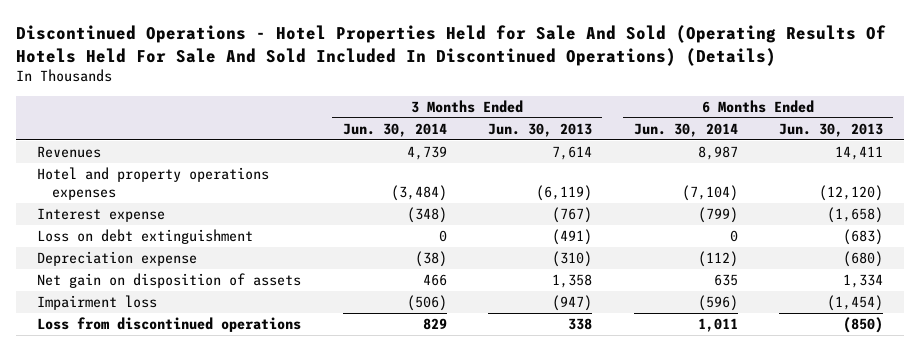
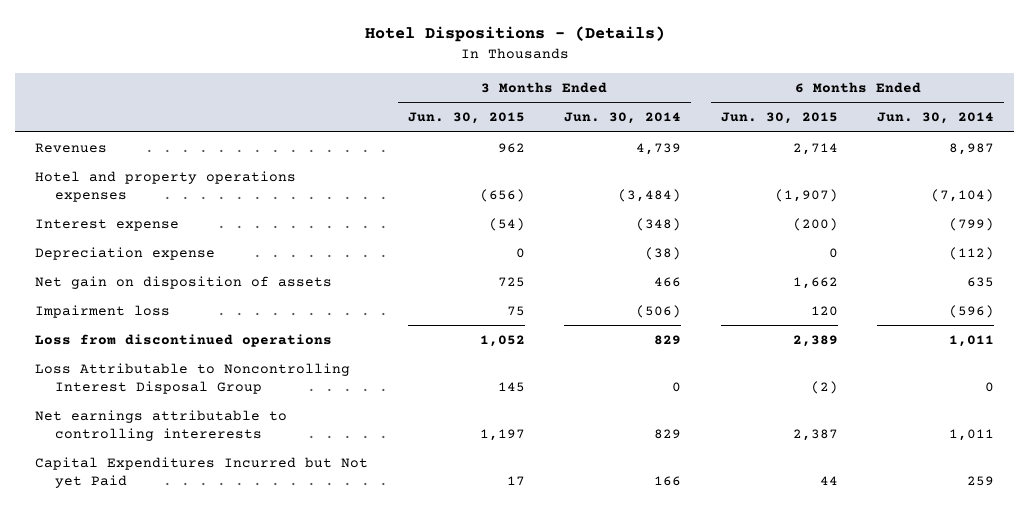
[16,25,887,66] Discontinued Operations - Hotel Properties Held for Sale And Sold (Operating Results Of Hotels Held For Sale And Sold Included In Discontinued Operations) (Details) -> [364,26,665,43] Hotel Dispositions - (Details)
[488,122,593,137] Jun. 30, 2013 -> none
[778,122,883,137] Jun. 30, 2013 -> none
none -> [407,112,525,125] Jun. 30, 2015
none -> [720,112,838,125] Jun. 30, 2015
[37,229,254,245] Loss on debt extinguishment -> none
none -> [35,363,351,394] Loss Attributable to Noncontrolling Interest Disposal Group
none -> [35,410,288,441] Net earnings attributable to controlling intererests
none -> [35,457,369,488] Capital Expenditures Incurred but Not yet Paid

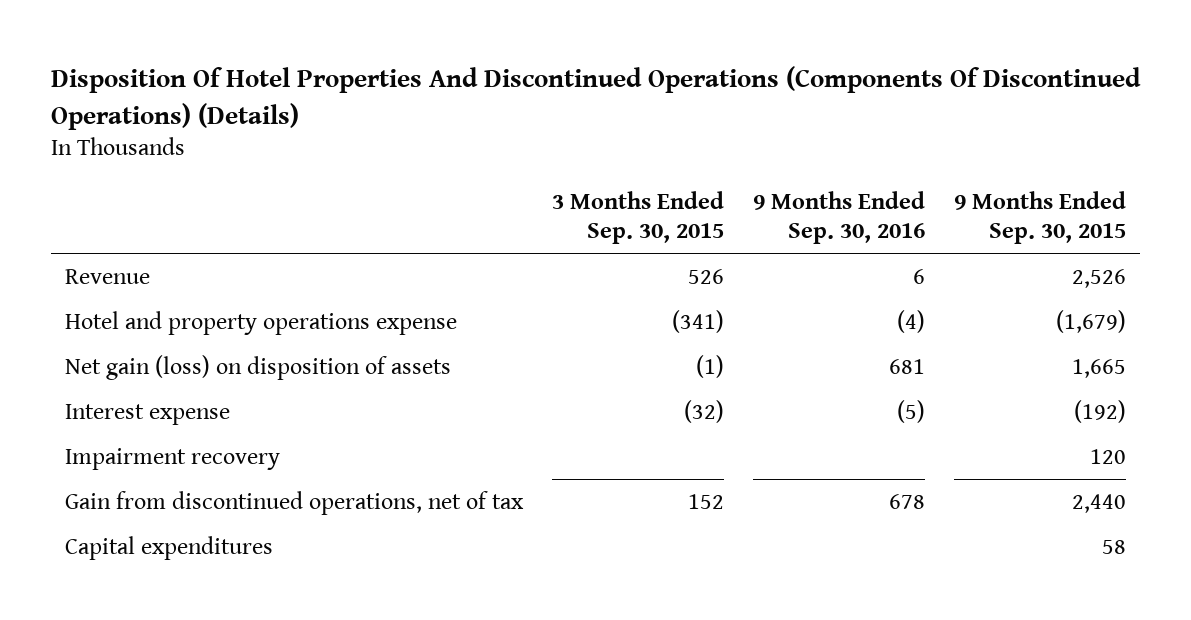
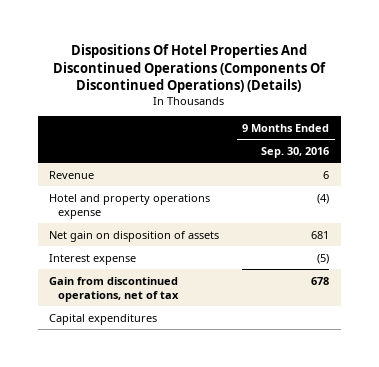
[50,66,1141,130] Disposition Of Hotel Properties And Discontinued Operations (Components Of Discontinued Operations) (Details) -> [53,44,327,93] Dispositions Of Hotel Properties And Discontinued Operations (Components Of Discontinued Operations) (Details)
[551,190,724,245] 3 Months Ended Sep. 30, 2015 -> none
[953,190,1126,245] 9 Months Ended Sep. 30, 2015 -> none
[65,354,452,380] Net gain (loss) on disposition of assets -> [49,230,220,242] Net gain on disposition of assets
[65,447,281,470] Impairment recovery -> none

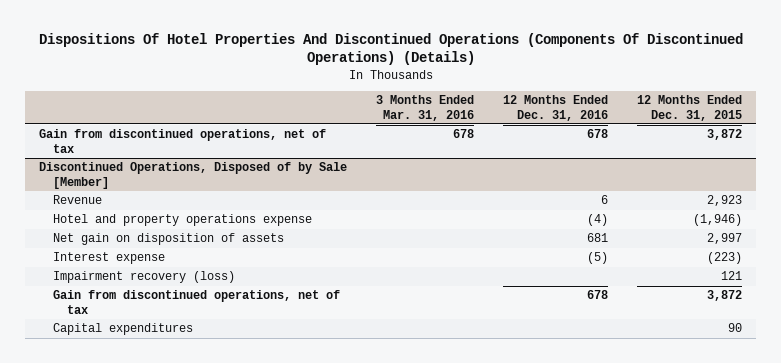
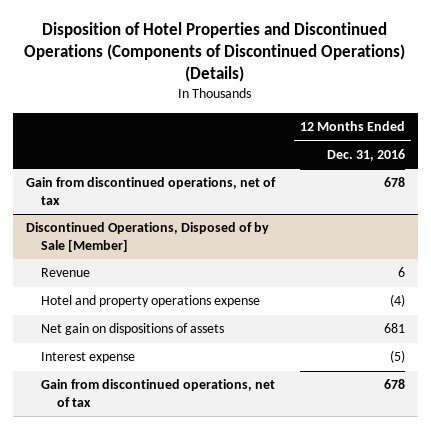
[38,32,743,66] Dispositions Of Hotel Properties And Discontinued Operations (Components Of Discontinued Operations) (Details) -> [24,22,406,83] Disposition of Hotel Properties and Discontinued Operations (Components of Discontinued Operations) (Details)
[376,95,475,121] 3 Months Ended Mar. 31, 2016 -> none
[636,95,742,121] 12 Months Ended Dec. 31, 2015 -> none
[52,233,284,246] Net gain on disposition of assets -> [41,323,225,336] Net gain on dispositions of assets
[52,271,235,284] Impairment recovery (loss) -> none
[52,323,193,336] Capital expenditures -> none

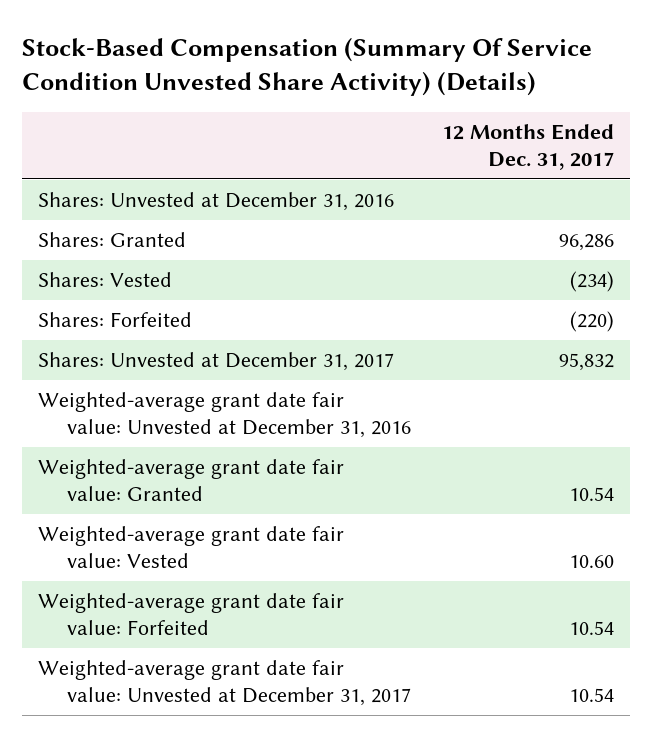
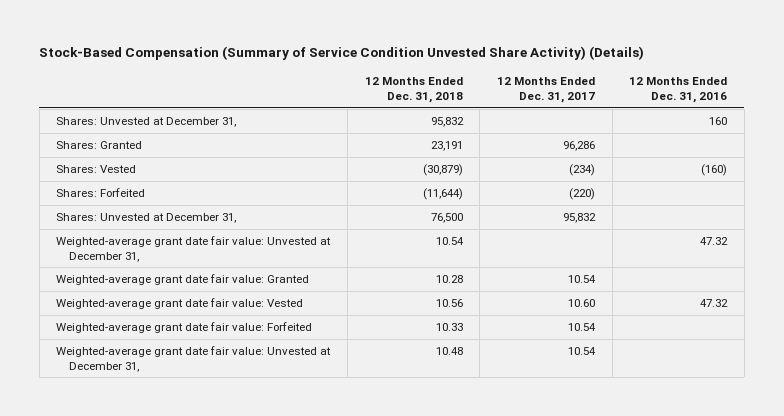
[21,37,592,97] Stock-Based Compensation (Summary Of Service Condition Unvested Share Activity) (Details) -> [39,46,645,61] Stock-Based Compensation (Summary of Service Condition Unvested Share Activity) (Details)
none -> [364,77,463,103] 12 Months Ended Dec. 31, 2018
none -> [629,77,728,103] 12 Months Ended Dec. 31, 2016
[37,191,394,211] Shares: Unvested at December 31, 2016 -> [56,116,237,127] Shares: Unvested at December 31,
[37,351,394,371] Shares: Unvested at December 31, 2017 -> [56,212,237,223] Shares: Unvested at December 31,
[37,391,411,438] Weighted-average grant date fair value: Unvested at December 31, 2016 -> [56,235,332,262] Weighted-average grant date fair value: Unvested at December 31,
[37,659,411,706] Weighted-average grant date fair value: Unvested at December 31, 2017 -> [56,345,332,372] Weighted-average grant date fair value: Unvested at December 31,

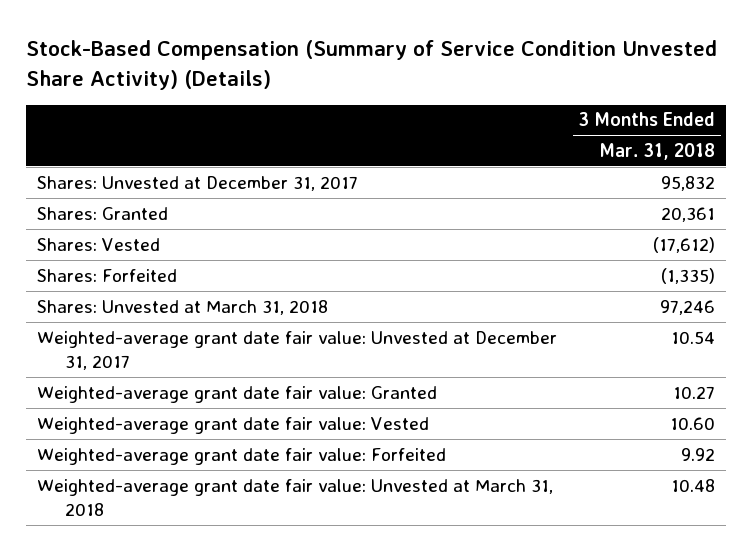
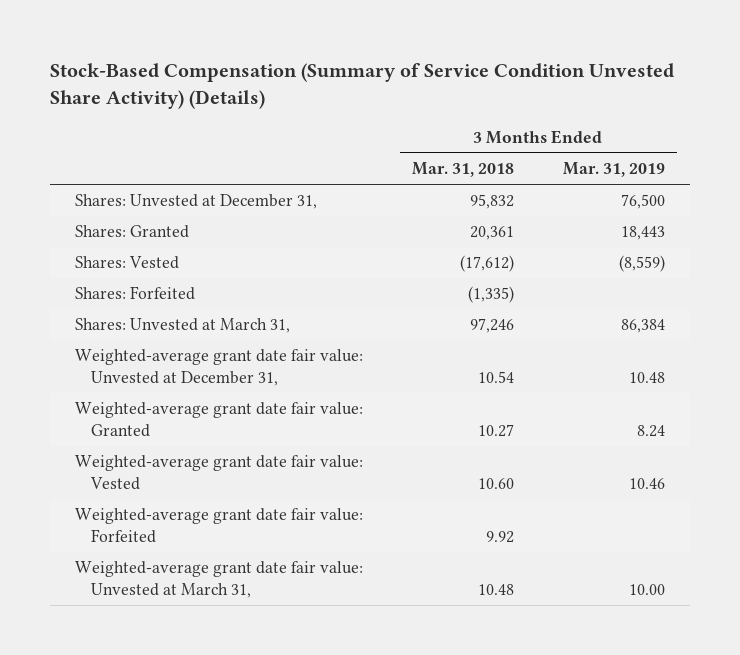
none -> [563,162,666,178] Mar. 31, 2019
[37,175,359,191] Shares: Unvested at December 31, 2017 -> [74,194,317,210] Shares: Unvested at December 31,
[37,299,329,315] Shares: Unvested at March 31, 2018 -> [74,318,290,334] Shares: Unvested at March 31,
[37,330,558,370] Weighted-average grant date fair value: Unvested at December 31, 2017 -> [74,349,363,386] Weighted-average grant date fair value: Unvested at December 31,
[37,478,554,516] Weighted-average grant date fair value: Unvested at March 31, 2018 -> [74,561,363,598] Weighted-average grant date fair value: Unvested at March 31,

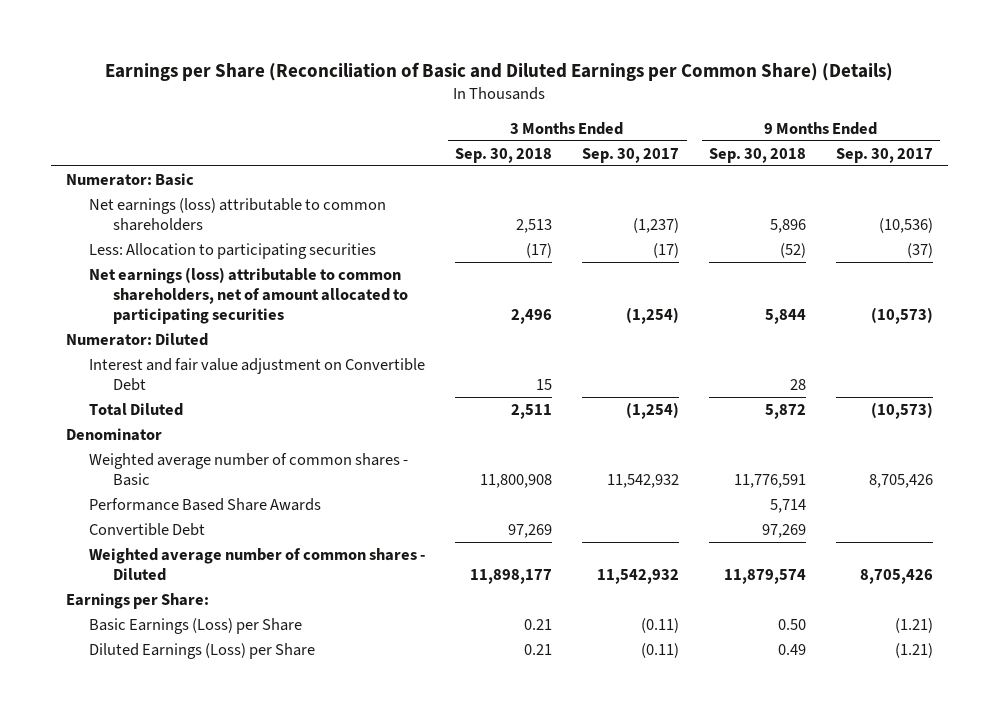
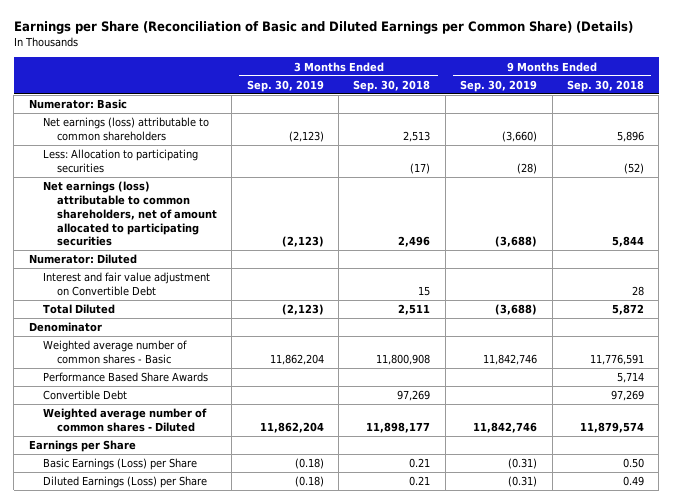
[582,147,680,163] Sep. 30, 2017 -> none
[835,147,933,163] Sep. 30, 2017 -> none
none -> [246,79,324,92] Sep. 30, 2019
none -> [460,79,538,92] Sep. 30, 2019
[66,592,210,609] Earnings per Share: -> [28,440,136,453] Earnings per Share

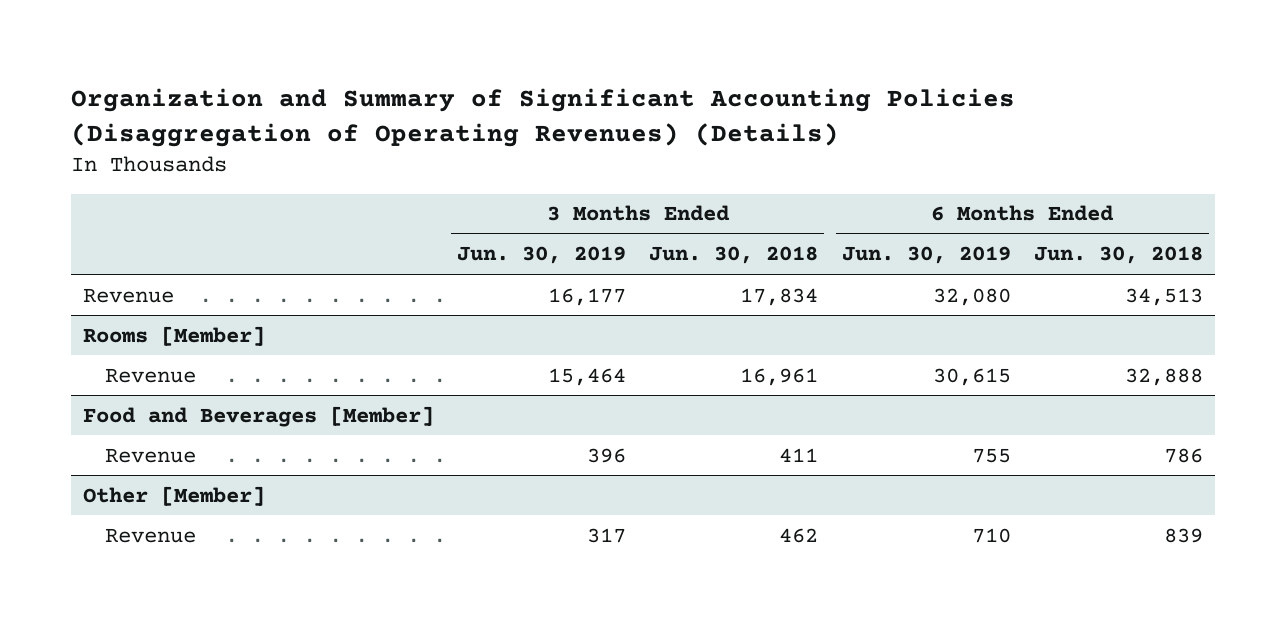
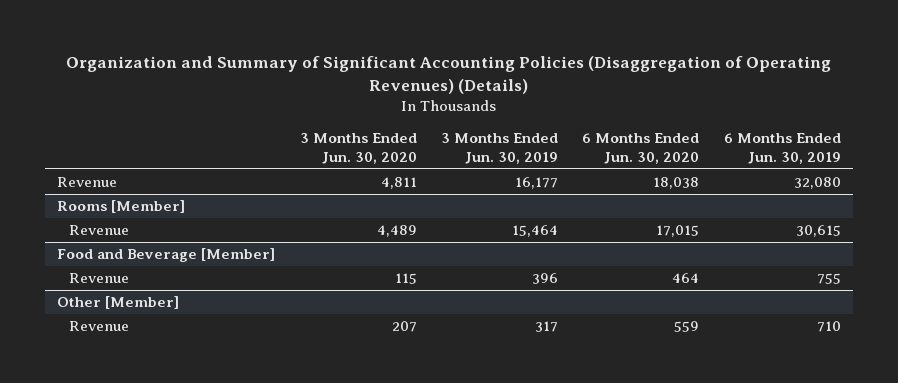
[649,246,819,265] Jun. 30, 2018 -> none
[1033,246,1203,265] Jun. 30, 2018 -> none
none -> [299,132,417,164] 3 Months Ended Jun. 30, 2020
none -> [582,132,700,164] 6 Months Ended Jun. 30, 2020
[82,405,434,427] Food and Beverages [Member] -> [57,248,276,263] Food and Beverage [Member]

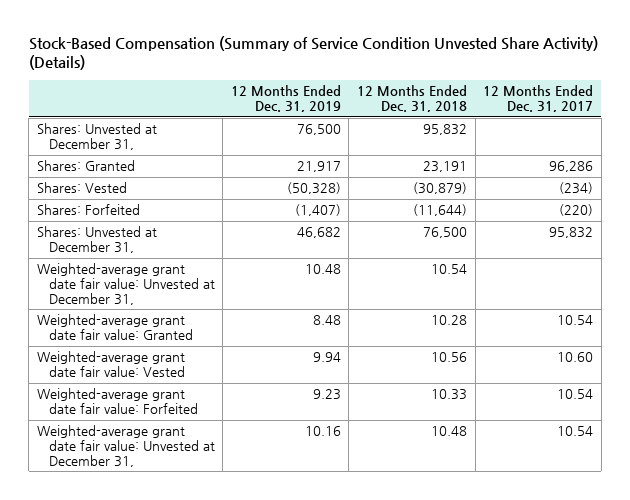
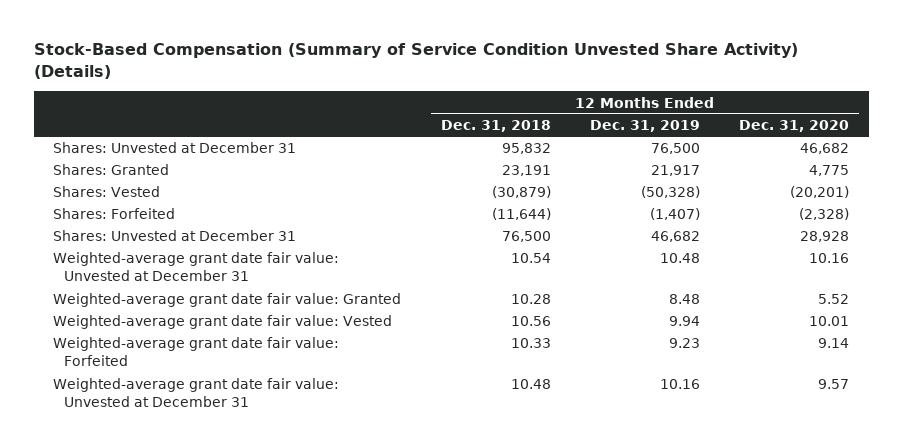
[483,85,594,112] 12 Months Ended Dec. 31, 2017 -> none
none -> [739,120,850,133] Dec. 31, 2020
[36,123,157,151] Shares: Unvested at December 31, -> [53,142,297,154] Shares: Unvested at December 31
[36,226,157,254] Shares: Unvested at December 31, -> [53,230,297,242] Shares: Unvested at December 31
[36,263,215,305] Weighted-average grant date fair value: Unvested at December 31, -> [53,252,340,282] Weighted-average grant date fair value: Unvested at December 31
[36,425,215,467] Weighted-average grant date fair value: Unvested at December 31, -> [53,378,340,408] Weighted-average grant date fair value: Unvested at December 31

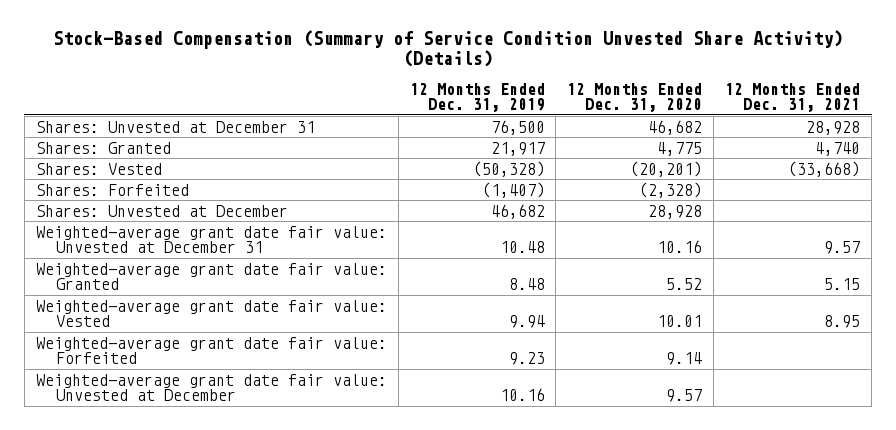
[440,120,551,133] Dec. 31, 2018 -> none
none -> [725,82,861,113] 12 Months Ended Dec. 31, 2021
[53,230,297,242] Shares: Unvested at December 31 -> [35,204,288,217] Shares: Unvested at December
[53,378,340,408] Weighted-average grant date fair value: Unvested at December 31 -> [35,373,387,402] Weighted-average grant date fair value: Unvested at December

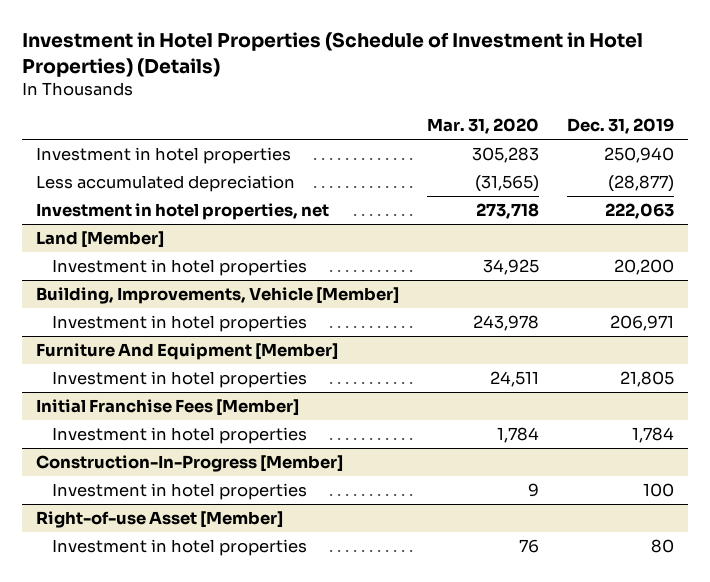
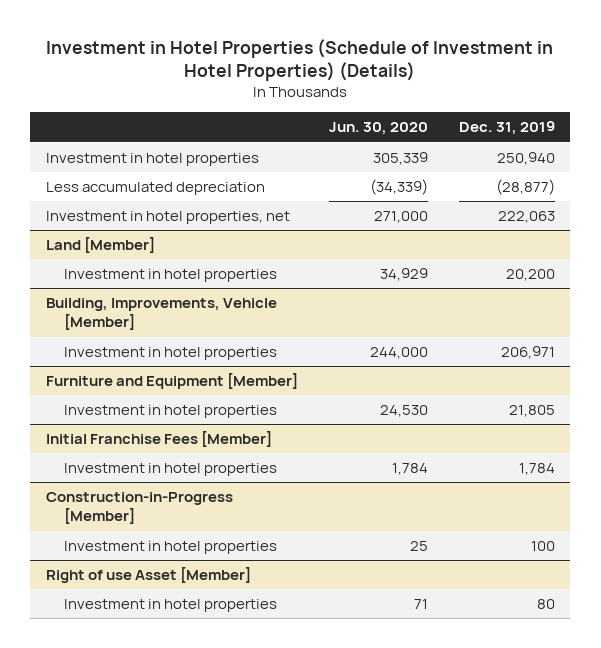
[427,118,540,135] Mar. 31, 2020 -> none
none -> [328,122,428,136] Jun. 30, 2020
[36,342,339,360] Furniture And Equipment [Member] -> [45,373,298,390] Furniture and Equipment [Member]
[36,454,344,472] Construction-In-Progress [Member] -> [45,492,233,525] Construction-in-Progress [Member]
[36,510,284,528] Right-of-use Asset [Member] -> [45,567,251,584] Right of use Asset [Member]

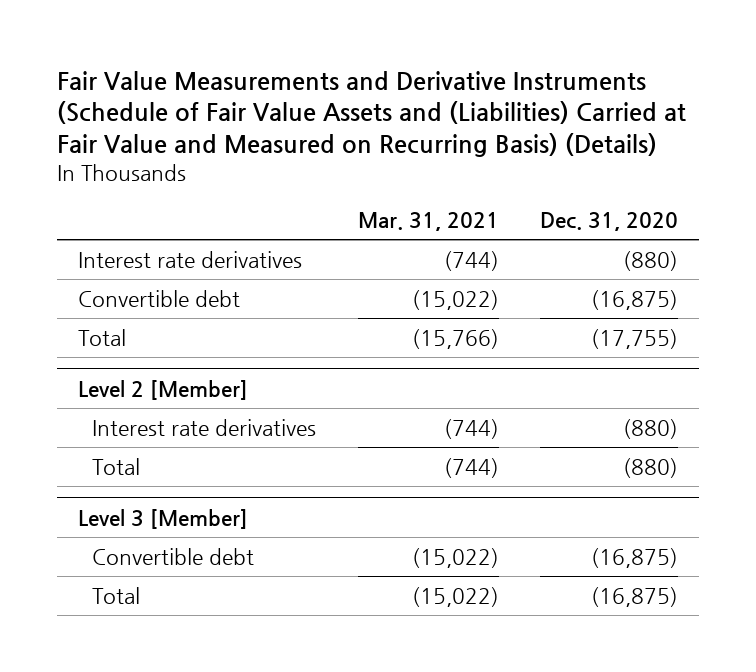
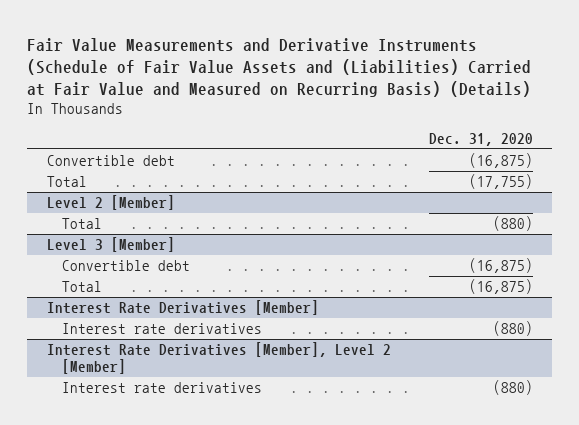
[357,212,499,232] Mar. 31, 2021 -> none
[77,250,302,268] Interest rate derivatives -> none
[92,418,317,436] Interest rate derivatives -> none
none -> [46,300,319,316] Interest Rate Derivatives [Member]
none -> [61,323,262,335] Interest rate derivatives
none -> [46,342,391,374] Interest Rate Derivatives [Member], Level 2 [Member]
none -> [61,382,262,394] Interest rate derivatives

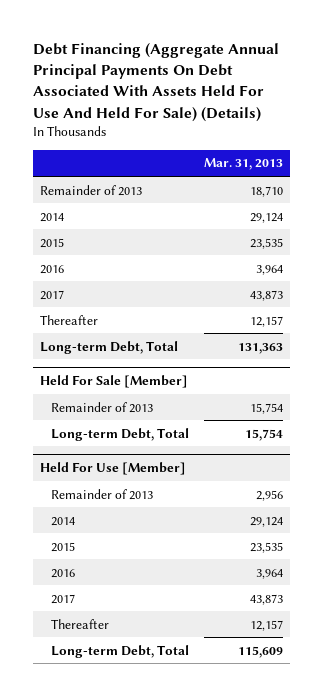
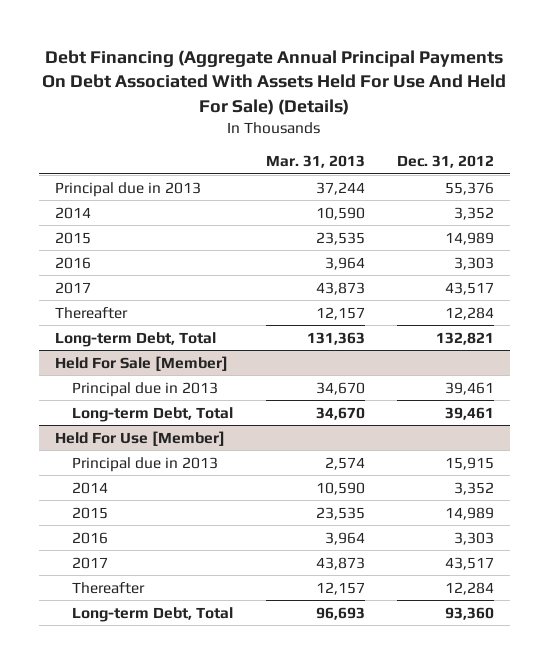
none -> [397,155,495,169] Dec. 31, 2012
[39,184,142,196] Remainder of 2013 -> none
none -> [54,181,201,197] Principal due in 2013
[250,212,284,223] 29,124 -> [315,206,365,220] 10,590
[51,401,154,413] Remainder of 2013 -> none
none -> [72,381,219,397] Principal due in 2013
[245,428,284,441] 15,754 -> [315,406,365,420] 34,670
[51,488,154,500] Remainder of 2013 -> none
none -> [72,456,219,472] Principal due in 2013
[250,516,284,527] 29,124 -> [315,481,365,495] 10,590
[238,645,284,658] 115,609 -> [315,606,365,620] 96,693

